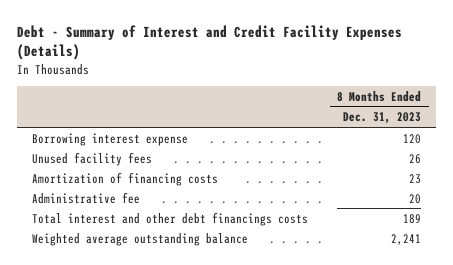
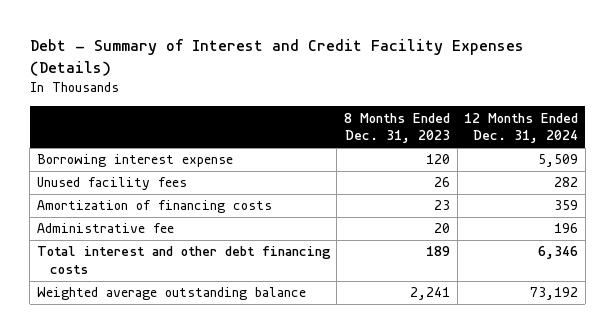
none -> [464,112,579,144] 12 Months Ended Dec. 31, 2024
[31,211,308,226] Total interest and other debt financings costs -> [36,246,331,275] Total interest and other debt financing costs

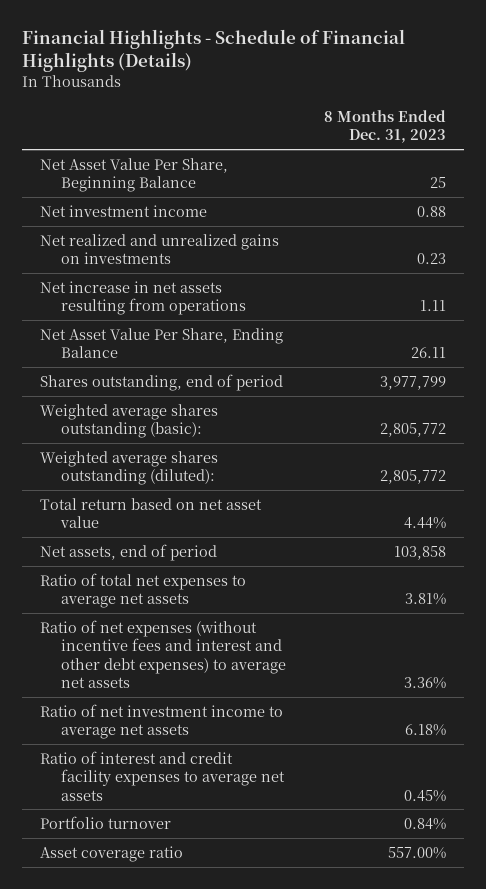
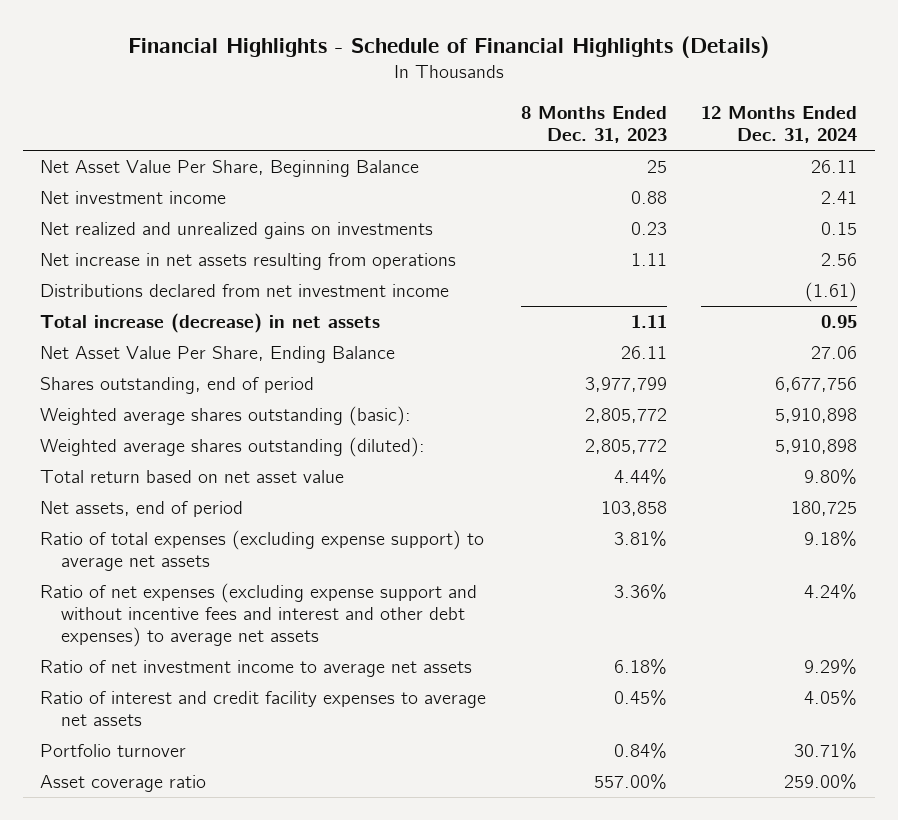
none -> [701,106,858,144] 12 Months Ended Dec. 31, 2024
none -> [40,283,450,297] Distributions declared from net investment income
none -> [40,312,381,333] Total increase (decrease) in net assets
[40,572,247,609] Ratio of total net expenses to average net assets -> [40,529,485,571] Ratio of total expenses (excluding expense support) to average net assets
[40,619,287,689] Ratio of net expenses (without incentive fees and interest and other debt expenses) to average net assets -> [40,582,478,648] Ratio of net expenses (excluding expense support and without incentive fees and interest and other debt expenses) to average net assets

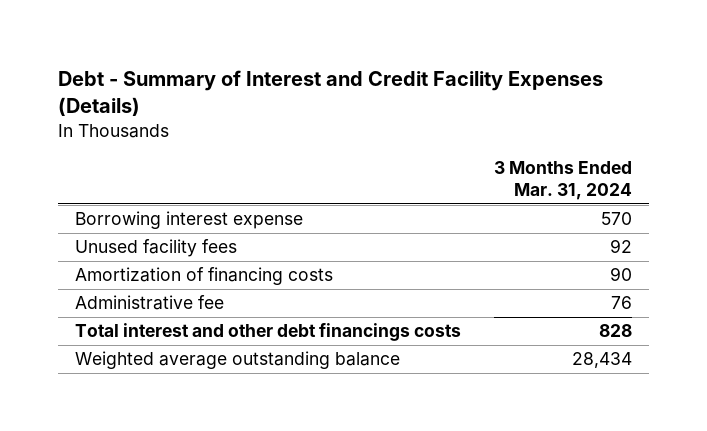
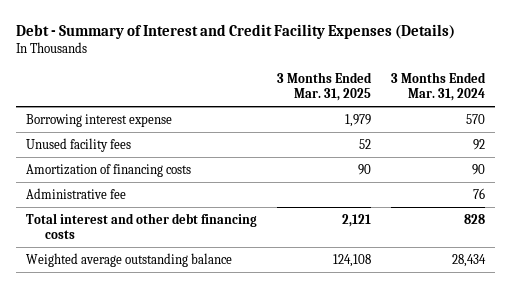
none -> [277,71,373,102] 3 Months Ended Mar. 31, 2025
[74,323,461,342] Total interest and other debt financings costs -> [25,212,257,240] Total interest and other debt financing costs

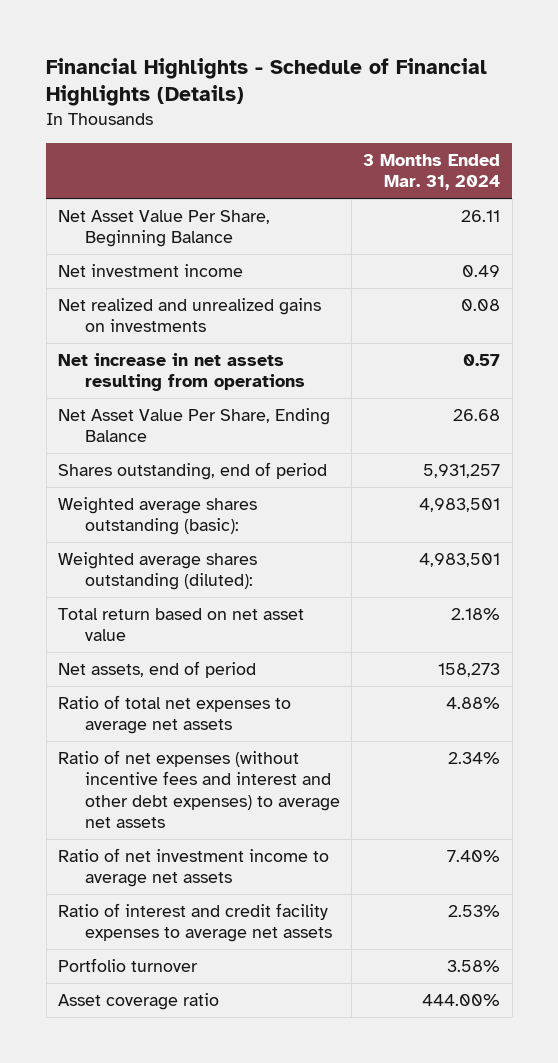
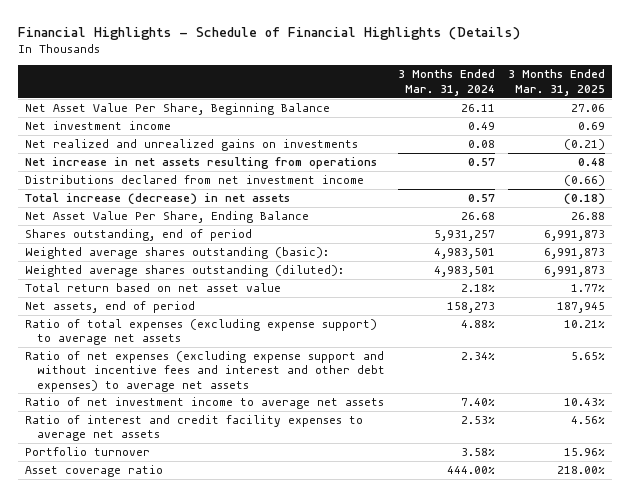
none -> [508,69,606,96] 3 Months Ended Mar. 31, 2025
none -> [24,175,364,185] Distributions declared from net investment income
none -> [24,193,290,206] Total increase (decrease) in net assets
[57,694,291,735] Ratio of total net expenses to average net assets -> [24,319,377,346] Ratio of total expenses (excluding expense support) to average net assets
[57,749,341,829] Ratio of net expenses (without incentive fees and interest and other debt expenses) to average net assets -> [24,351,385,392] Ratio of net expenses (excluding expense support and without incentive fees and interest and other debt expenses) to average net assets

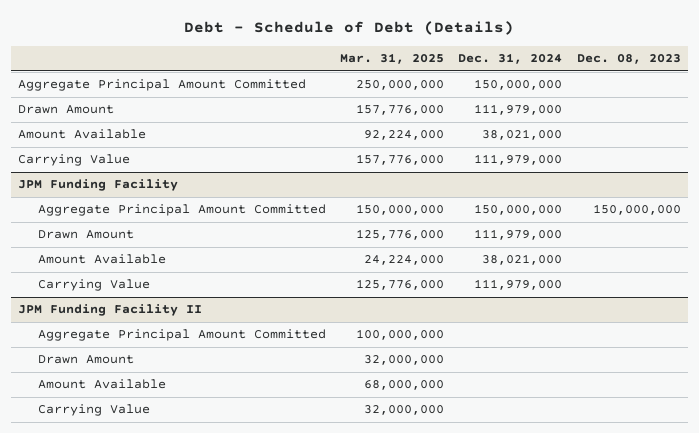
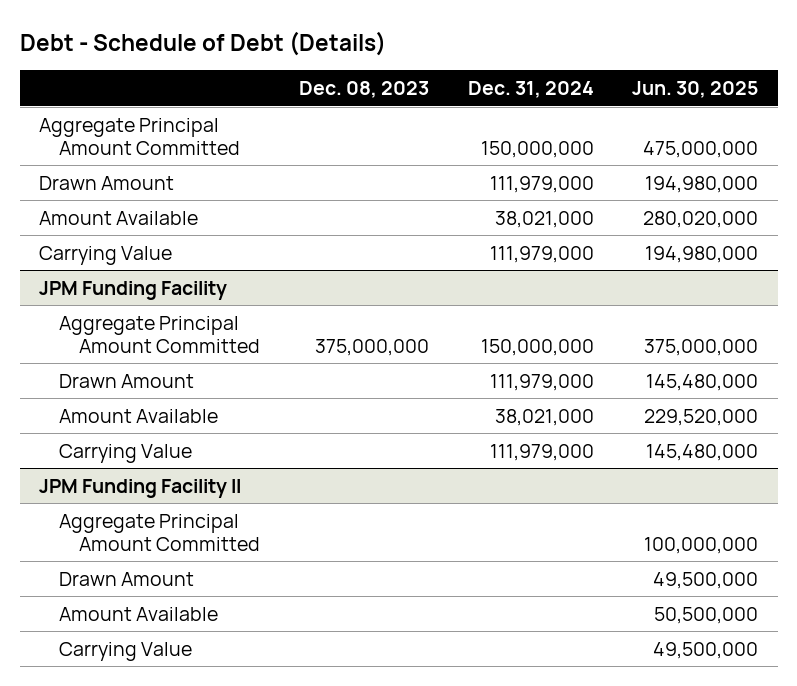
[339,53,444,65] Mar. 31, 2025 -> none
none -> [632,81,759,99] Jun. 30, 2025
[592,204,681,216] 150,000,000 -> [314,338,429,356] 375,000,000

